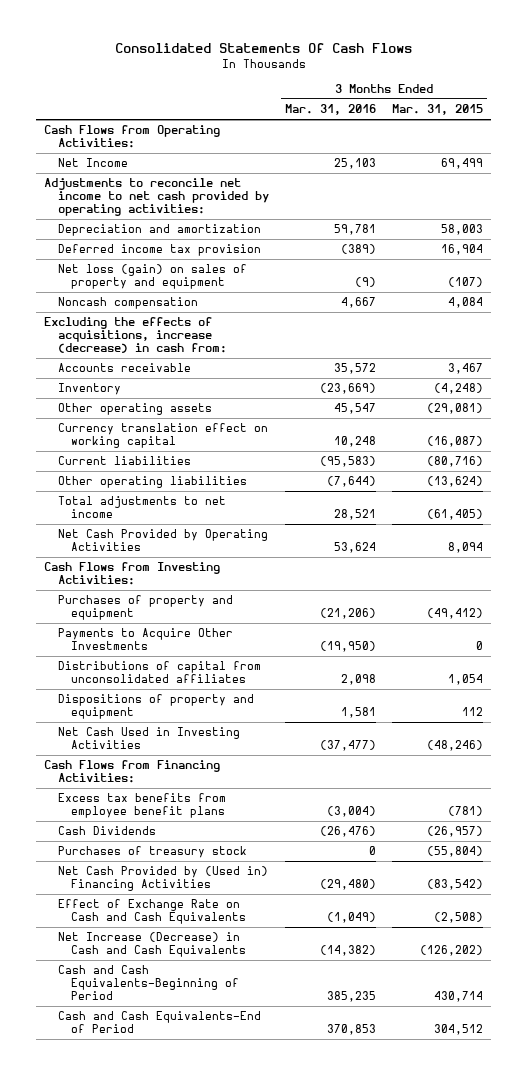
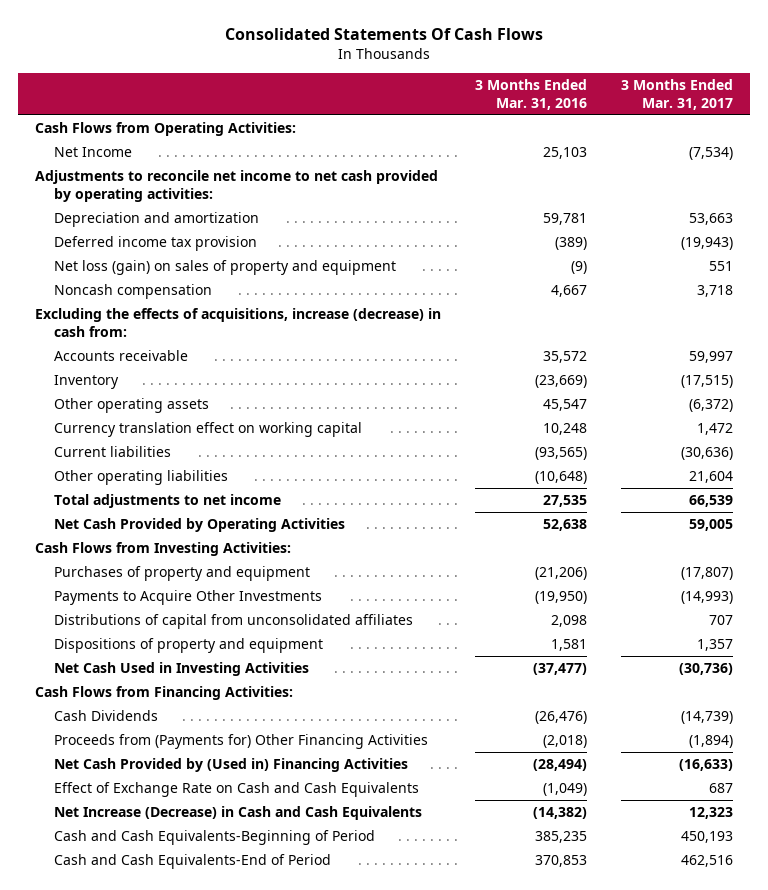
[392,104,484,116] Mar. 31, 2015 -> none
none -> [621,79,734,111] 3 Months Ended Mar. 31, 2017
[319,456,376,468] (95,583) -> [535,447,588,461] (93,565)
[326,476,376,488] (7,644) -> [535,471,588,485] (10,648)
[333,508,376,520] 28,521 -> [543,495,588,508] 27,535
[333,541,376,553] 53,624 -> [543,519,588,532] 52,638
[57,793,226,818] Excess tax benefits from employee benefit plans -> none
[57,846,247,859] Purchases of treasury stock -> none
none -> [54,734,429,750] Proceeds from (Payments for) Other Financing Activities
[319,878,376,890] (29,480) -> [533,759,588,772] (28,494)

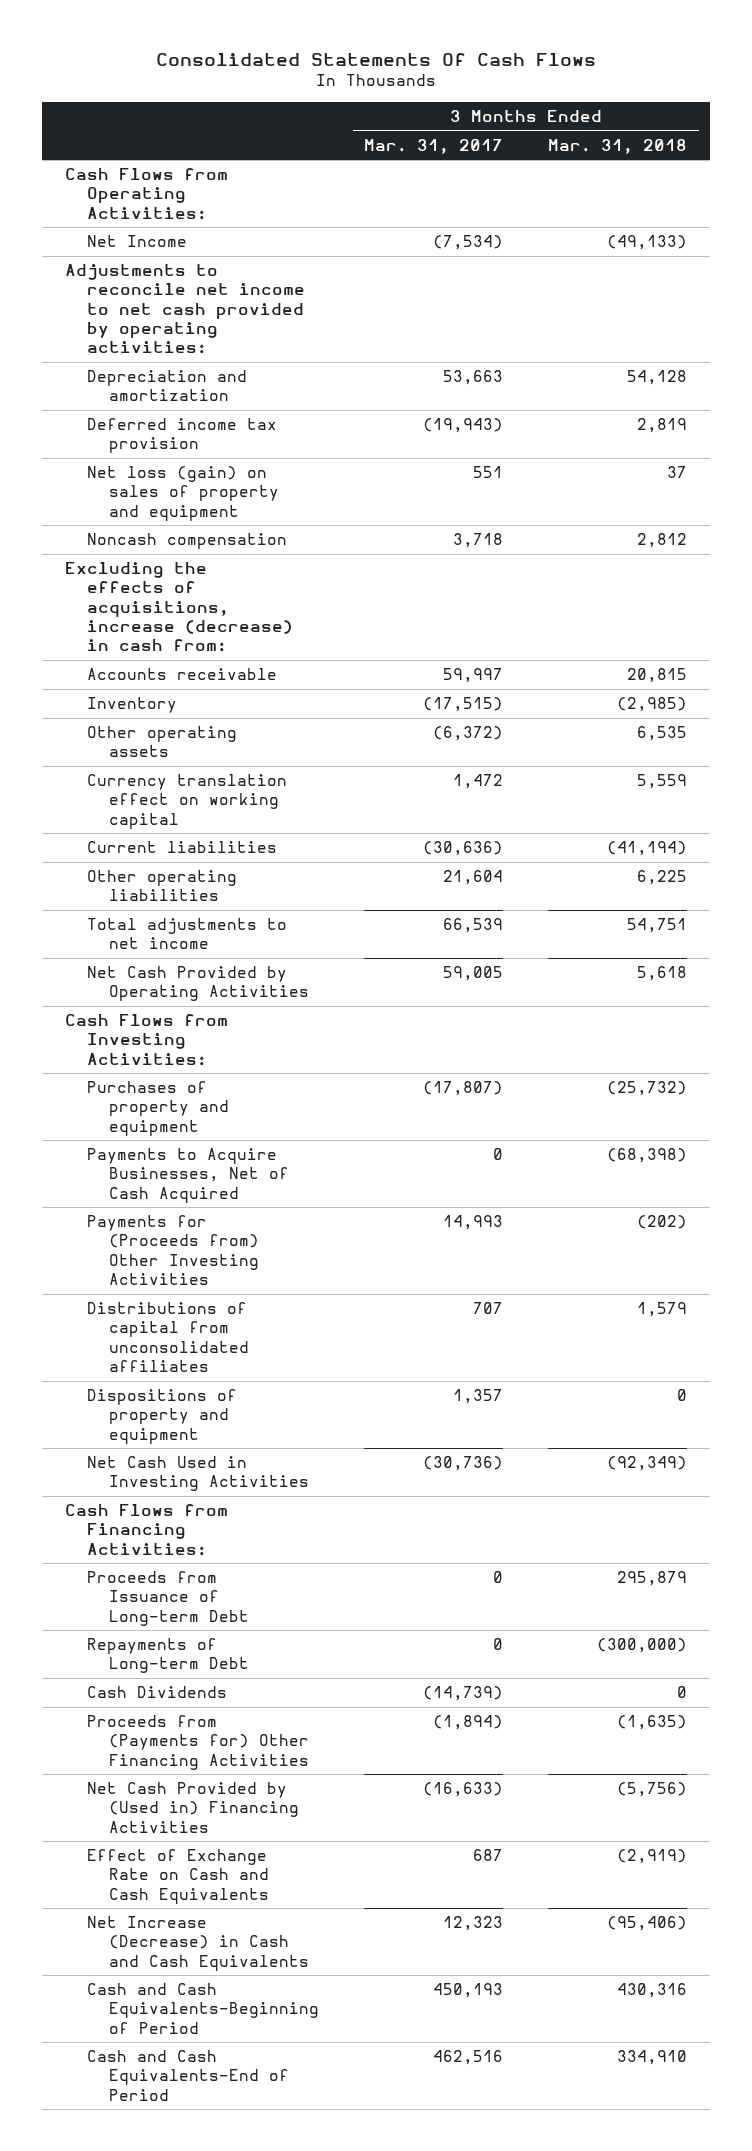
[475,79,588,111] 3 Months Ended Mar. 31, 2016 -> none
none -> [548,138,688,154] Mar. 31, 2018
[54,590,323,606] Payments to Acquire Other Investments -> none
none -> [86,1148,289,1203] Payments to Acquire Businesses, Net of Cash Acquired
none -> [86,1215,259,1285] Payments for (Proceeds from) Other Investing Activities
none -> [86,1571,249,1626] Proceeds from Issuance of Long-term Debt
none -> [86,1638,249,1674] Repayments of Long-term Debt

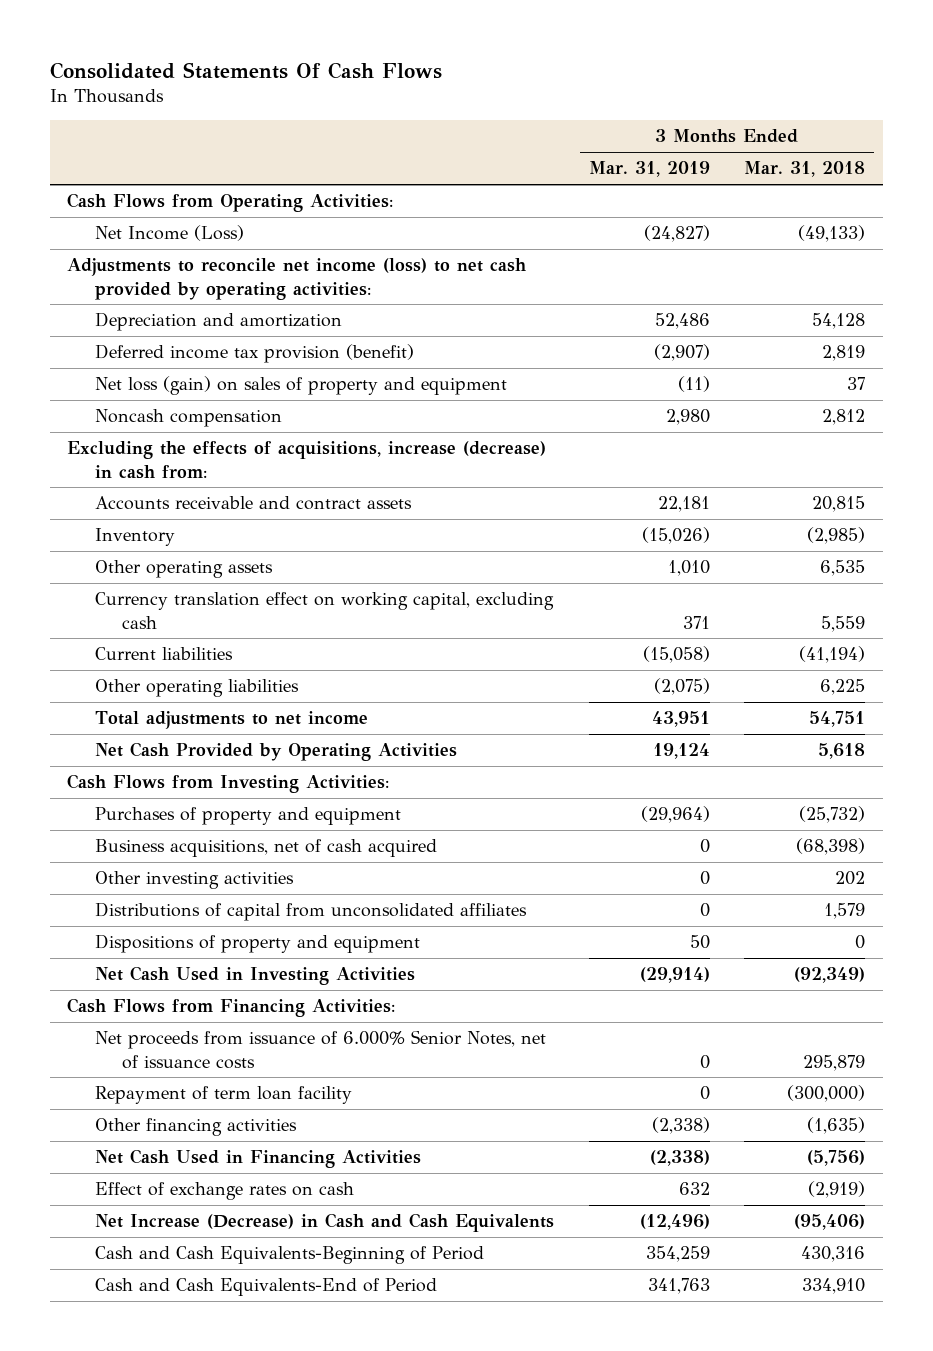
[364,138,504,154] Mar. 31, 2017 -> none
none -> [588,161,710,178] Mar. 31, 2019
[86,235,187,248] Net Income -> [94,225,244,242] Net Income (Loss)
[64,264,305,355] Adjustments to reconcile net income to net cash provided by operating activities: -> [67,258,527,300] Adjustments to reconcile net income (loss) to net cash provided by operating activities:
[86,418,277,454] Deferred income tax provision -> [94,344,414,364] Deferred income tax provision (benefit)
[86,668,277,681] Accounts receivable -> [94,496,412,511] Accounts receivable and contract assets
[86,774,287,829] Currency translation effect on working capital -> [94,592,554,629] Currency translation effect on working capital, excluding cash
[86,1148,289,1203] Payments to Acquire Businesses, Net of Cash Acquired -> [94,839,437,858] Business acquisitions, net of cash acquired
[86,1215,259,1285] Payments for (Proceeds from) Other Investing Activities -> [94,871,294,890] Other investing activities
[637,1215,688,1230] (202) -> [835,871,866,886] 202
[86,1686,227,1699] Cash Dividends -> none
[86,1571,249,1626] Proceeds from Issuance of Long-term Debt -> [94,1030,546,1069] Net proceeds from issuance of 6.000% Senior Notes, net of issuance costs
[86,1638,249,1674] Repayments of Long-term Debt -> [94,1086,352,1105] Repayment of term loan facility
[86,1715,309,1770] Proceeds from (Payments for) Other Financing Activities -> [94,1118,297,1137] Other financing activities
[86,1782,299,1833] Net Cash Provided by (Used in) Financing Activities -> [94,1149,421,1169] Net Cash Used in Financing Activities
[86,1849,269,1904] Effect of Exchange Rate on Cash and Cash Equivalents -> [94,1182,354,1201] Effect of exchange rates on cash

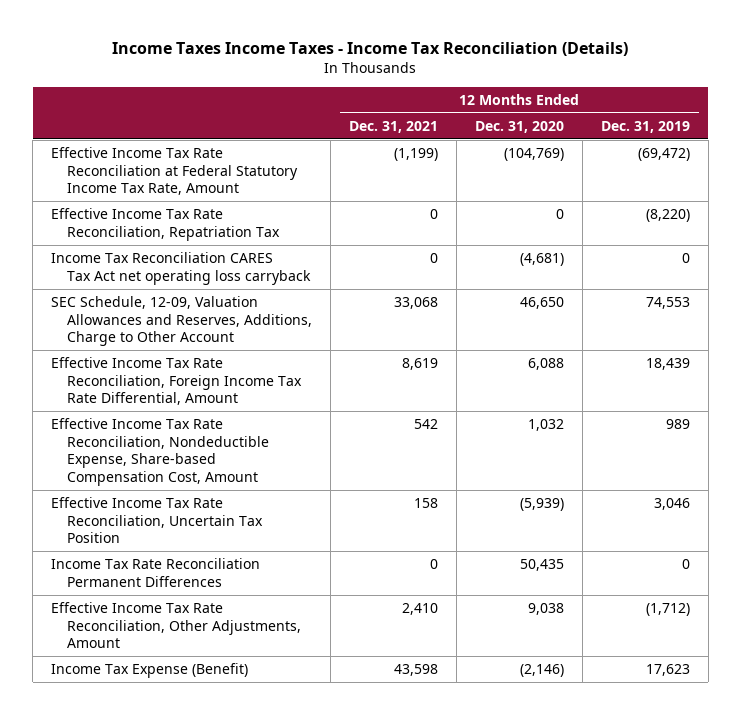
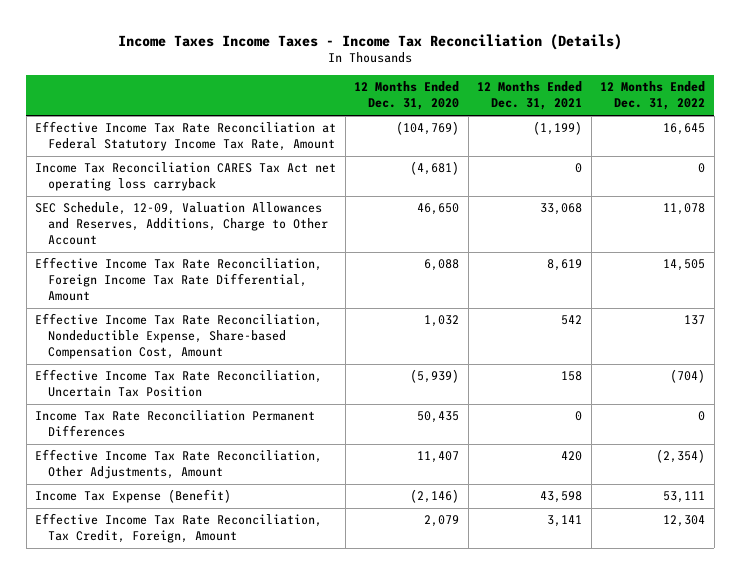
[600,120,690,133] Dec. 31, 2019 -> none
none -> [600,81,706,111] 12 Months Ended Dec. 31, 2022
[51,207,281,241] Effective Income Tax Rate Reconciliation, Repatriation Tax -> none
[401,602,438,615] 2,410 -> [561,451,583,462] 420
[527,602,564,615] 9,038 -> [417,451,460,464] 11,407
none -> [35,513,323,544] Effective Income Tax Rate Reconciliation, Tax Credit, Foreign, Amount

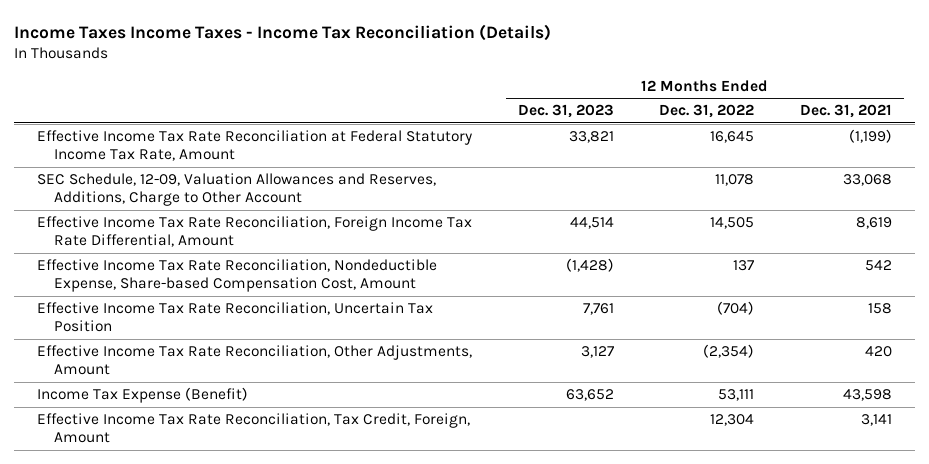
[354,81,460,111] 12 Months Ended Dec. 31, 2020 -> none
none -> [517,104,614,119] Dec. 31, 2023
[35,162,337,192] Income Tax Reconciliation CARES Tax Act net operating loss carryback -> none
[35,410,316,438] Income Tax Rate Reconciliation Permanent Differences -> none

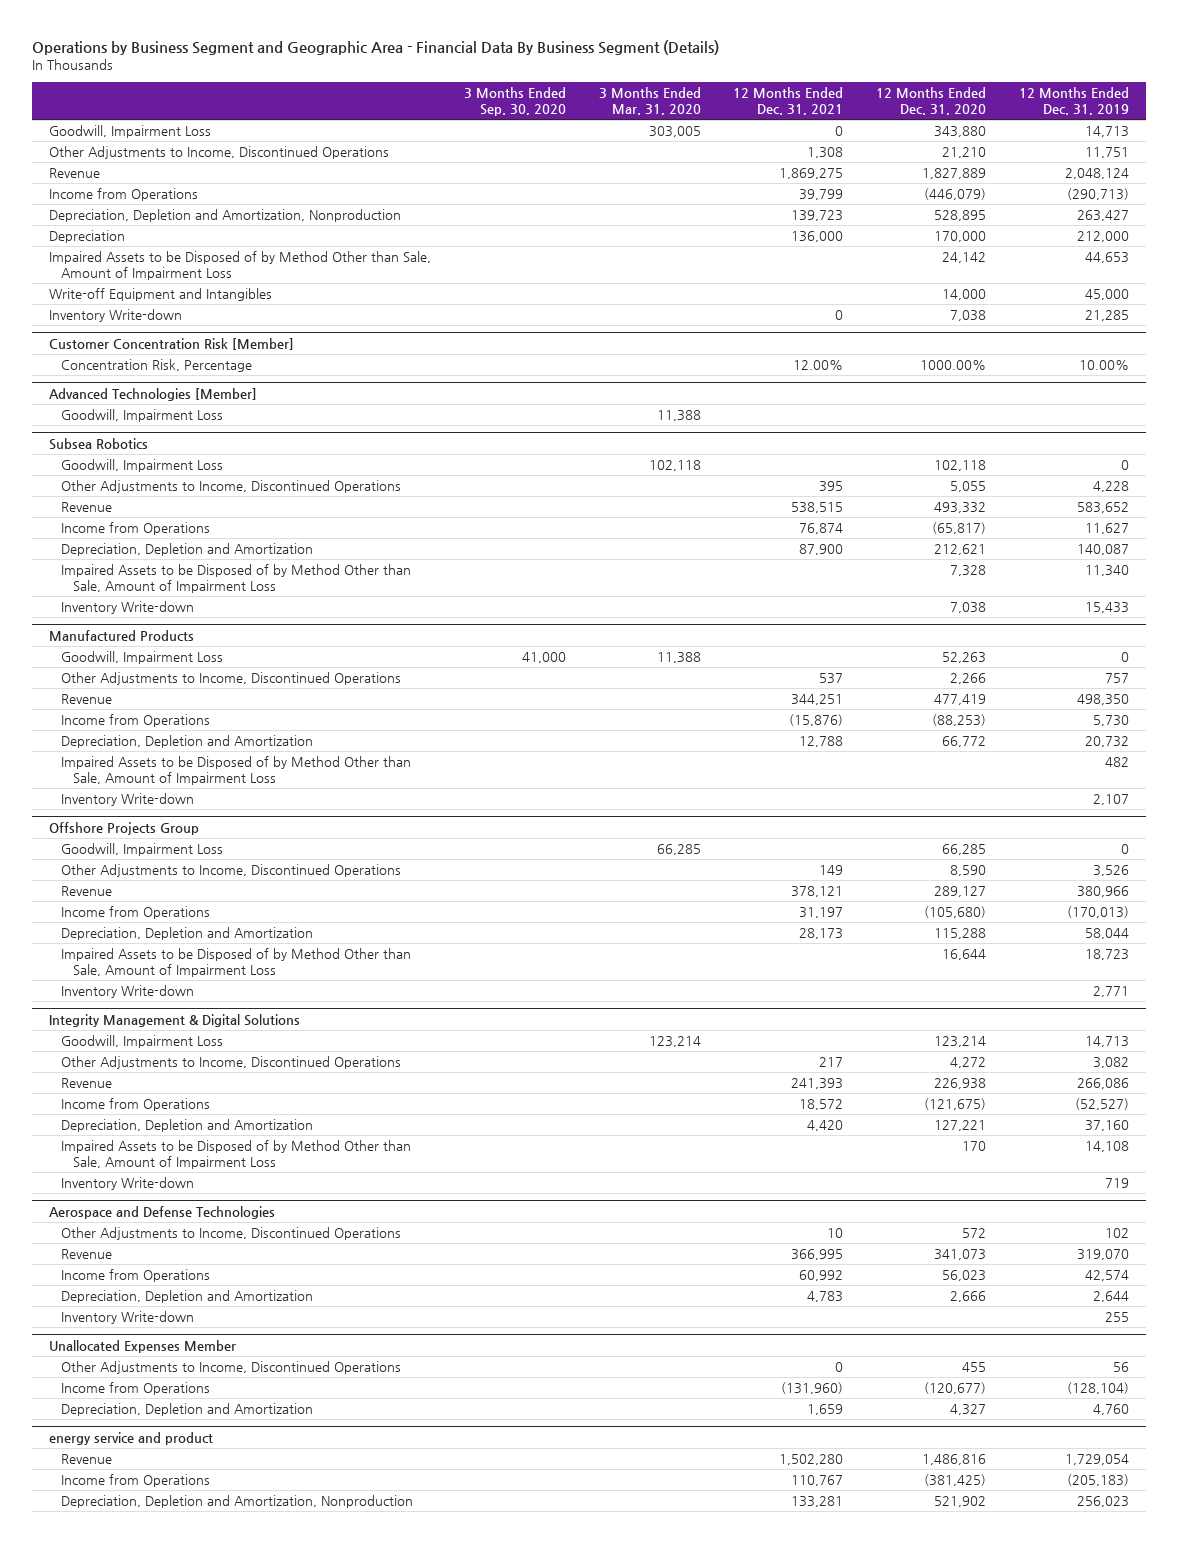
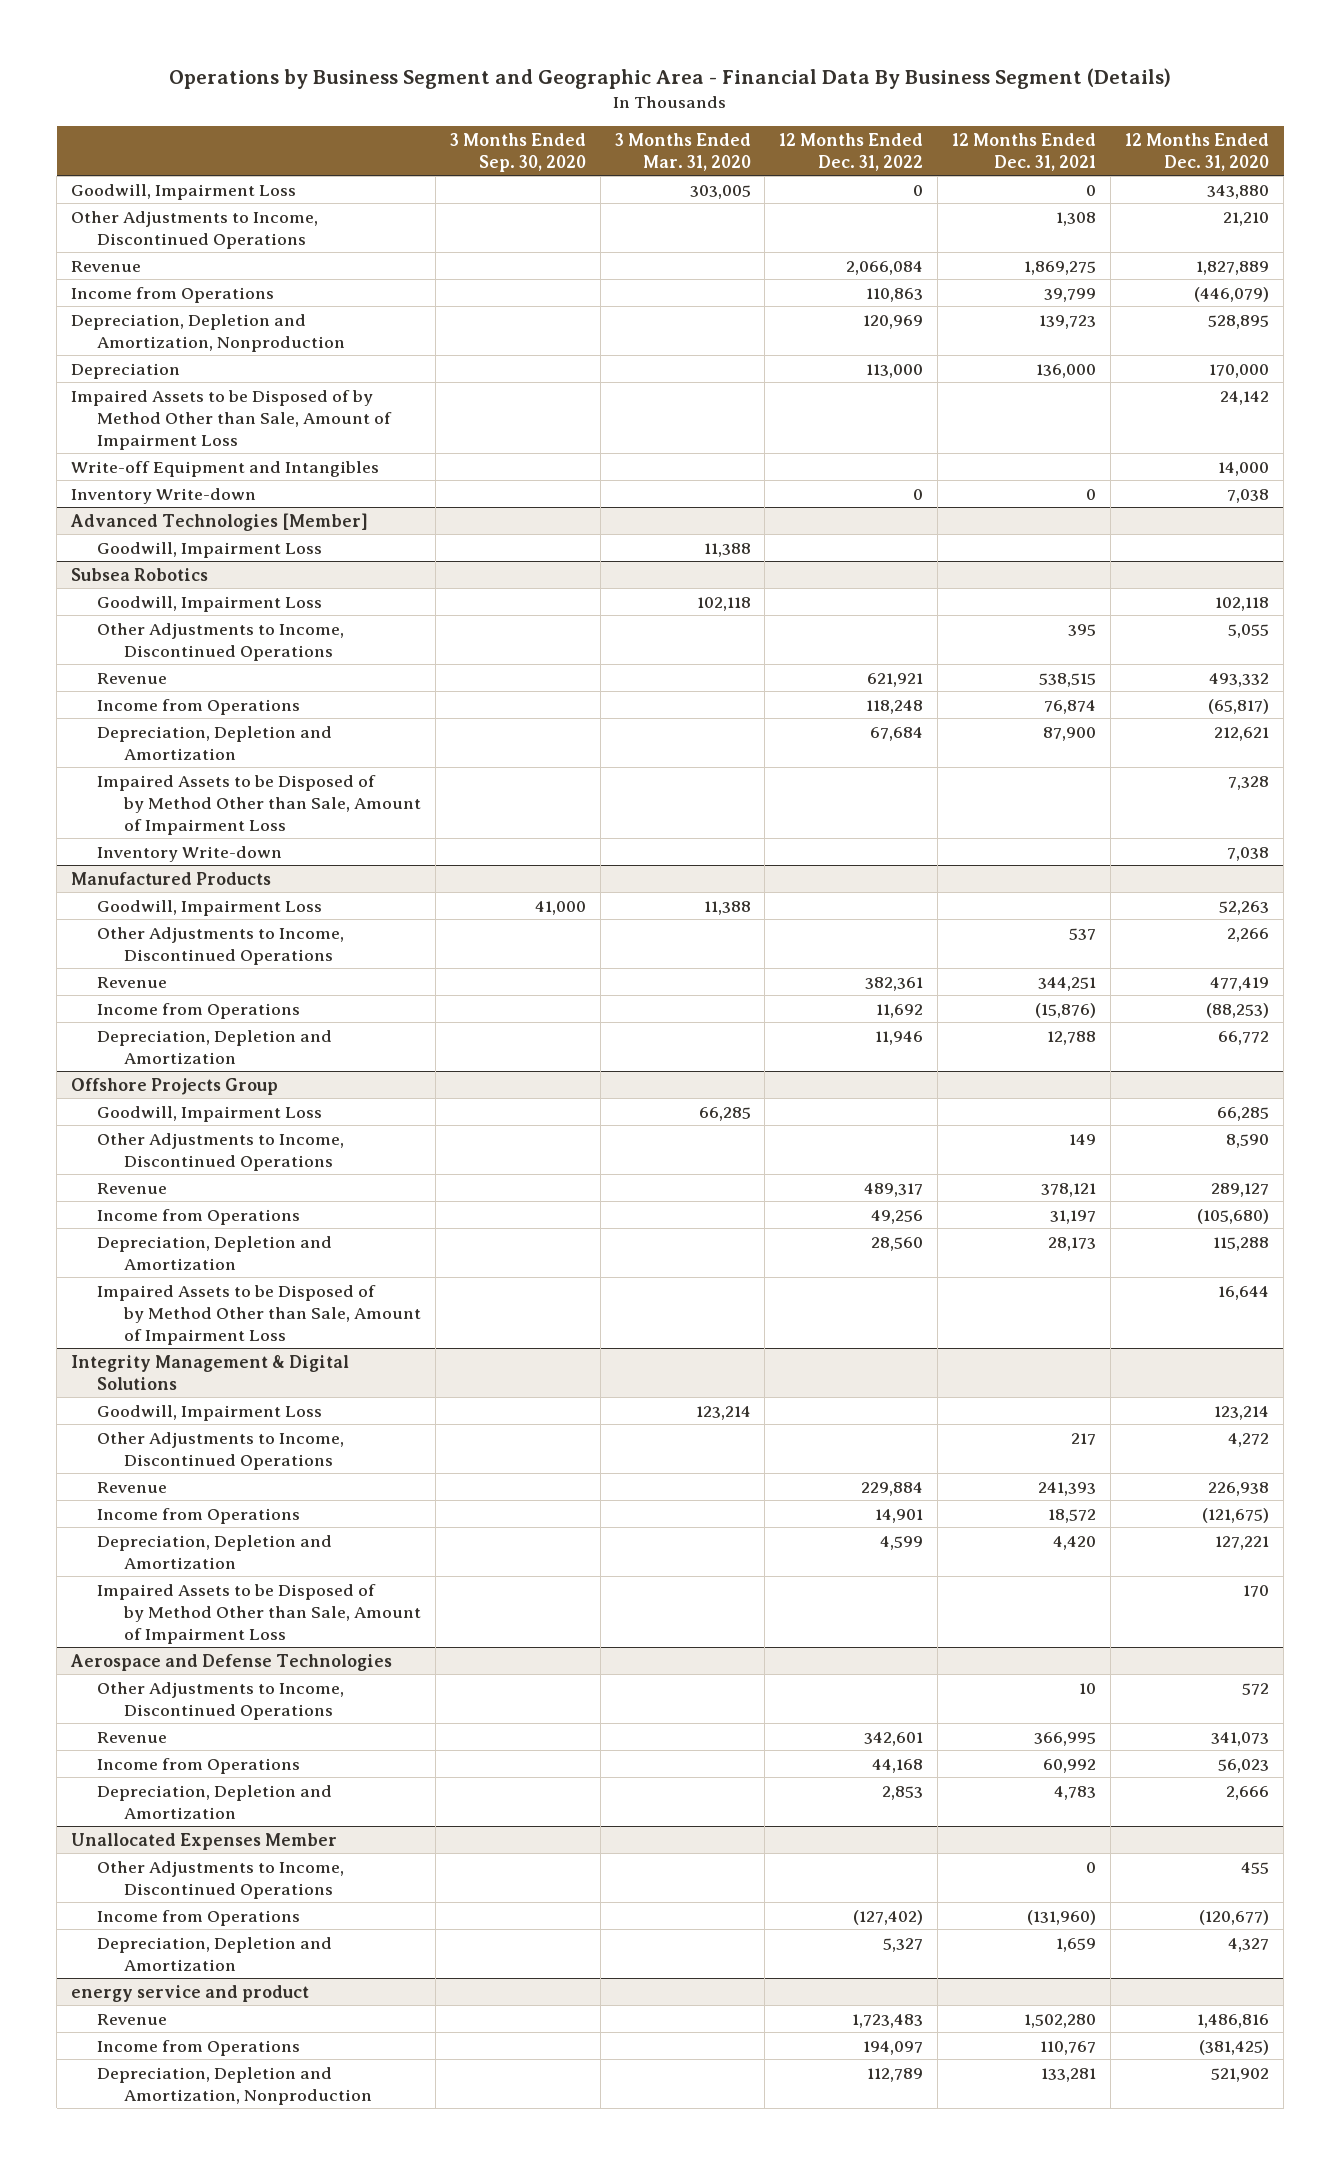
[1019,86,1130,115] 12 Months Ended Dec. 31, 2019 -> none
none -> [779,132,924,171] 12 Months Ended Dec. 31, 2022
[48,338,294,351] Customer Concentration Risk [Member] -> none
[60,359,252,373] Concentration Risk, Percentage -> none
[60,756,411,786] Impaired Assets to be Disposed of by Method Other than Sale, Amount of Impairment Loss -> none
[60,793,194,807] Inventory Write-down -> none
[60,985,194,999] Inventory Write-down -> none
[60,1177,194,1191] Inventory Write-down -> none
[60,1311,194,1325] Inventory Write-down -> none

